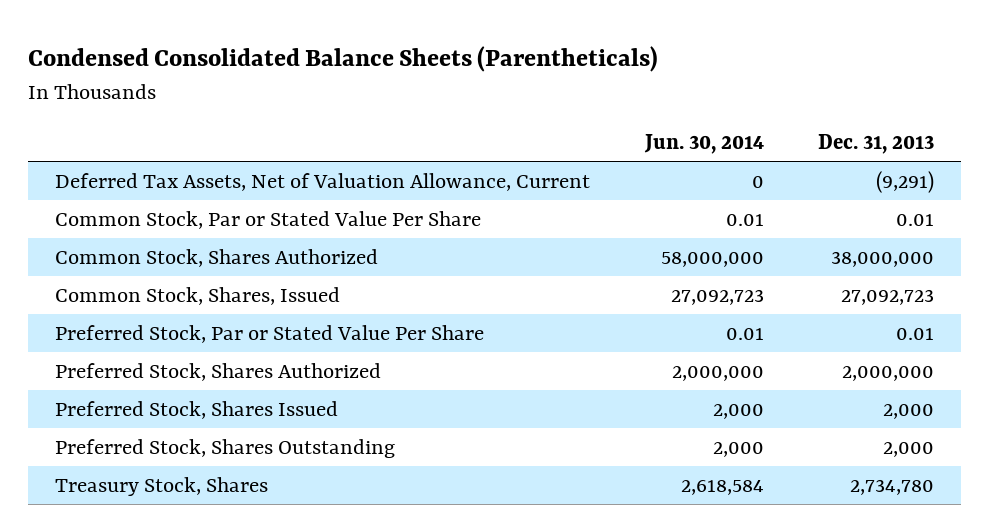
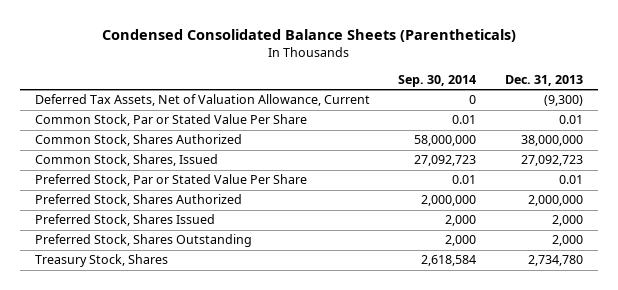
[643,133,764,154] Jun. 30, 2014 -> none
none -> [398,75,477,88] Sep. 30, 2014
[875,171,934,194] (9,291) -> [544,95,584,107] (9,300)

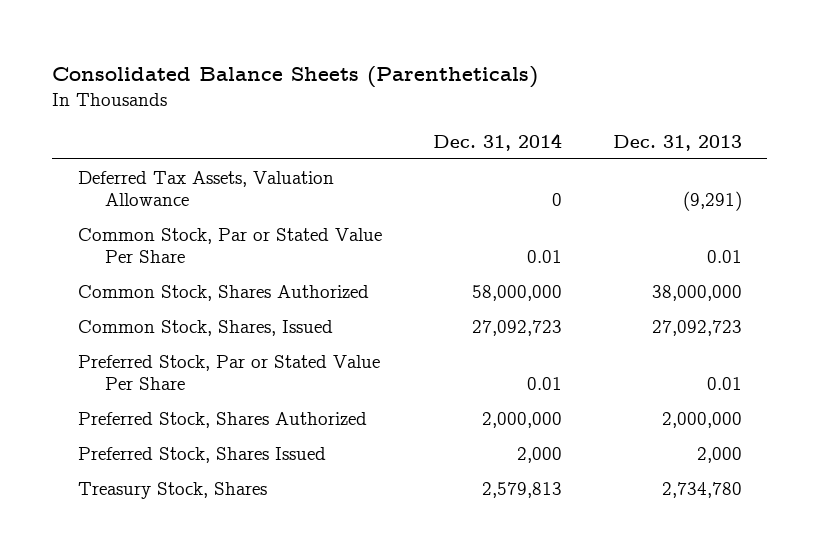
[101,28,516,42] Condensed Consolidated Balance Sheets (Parentheticals) -> [52,65,539,88] Consolidated Balance Sheets (Parentheticals)
[398,75,477,88] Sep. 30, 2014 -> none
none -> [432,132,562,151] Dec. 31, 2014
[34,94,370,107] Deferred Tax Assets, Net of Valuation Allowance, Current -> [77,170,334,206] Deferred Tax Assets, Valuation Allowance
[544,95,584,107] (9,300) -> [682,190,742,211] (9,291)
[34,234,252,248] Preferred Stock, Shares Outstanding -> none

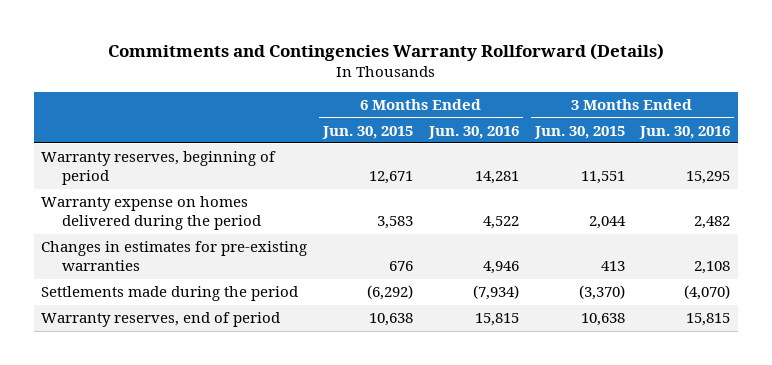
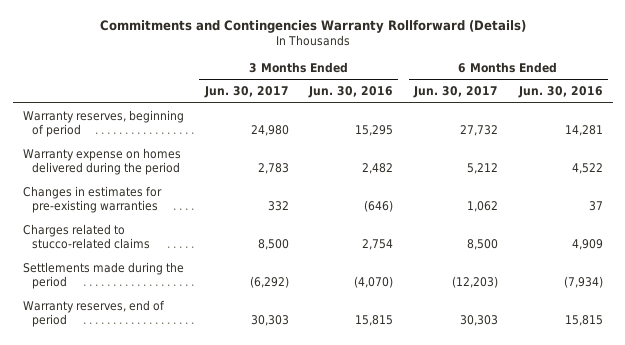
[322,125,414,139] Jun. 30, 2015 -> none
[533,125,625,139] Jun. 30, 2015 -> none
none -> [203,86,289,99] Jun. 30, 2017
none -> [412,86,498,99] Jun. 30, 2017
[482,261,519,275] 4,946 -> [588,201,603,212] 37
[694,261,731,275] 2,108 -> [364,200,394,213] (646)
none -> [22,223,150,250] Charges related to stucco-related claims

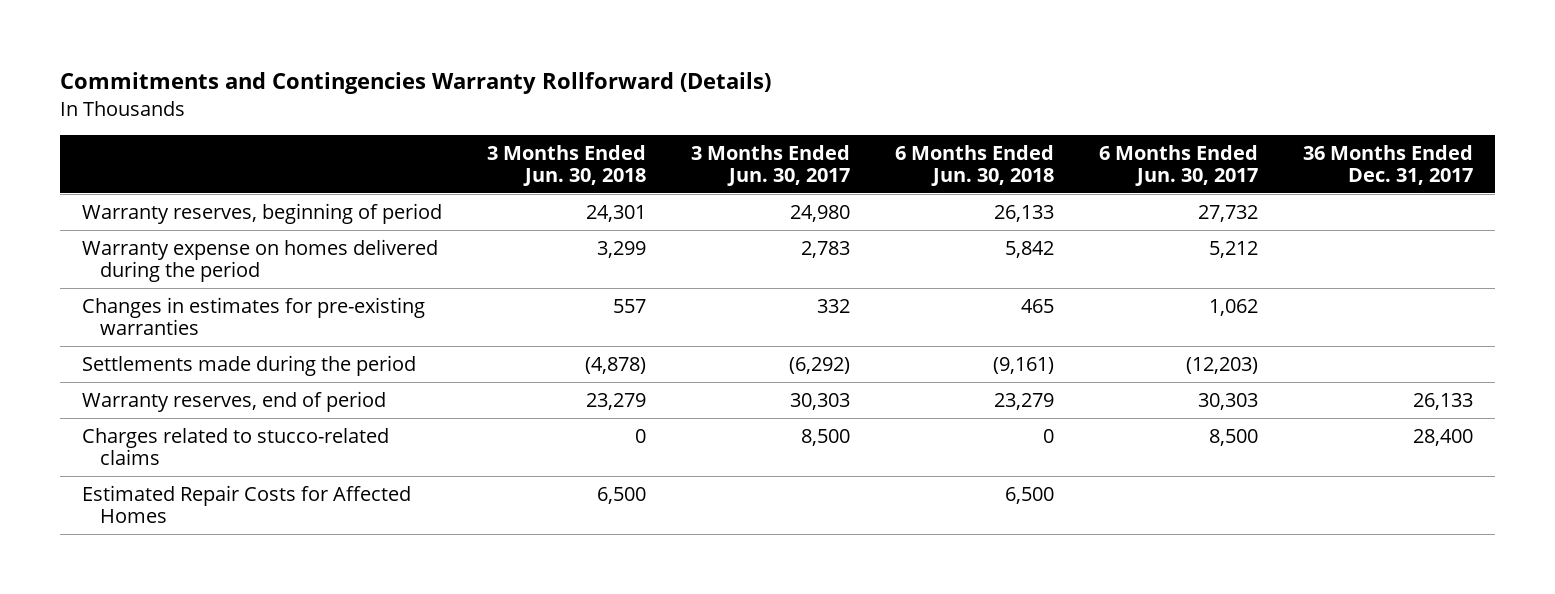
[308,86,394,99] Jun. 30, 2016 -> none
[517,86,603,99] Jun. 30, 2016 -> none
none -> [486,144,646,186] 3 Months Ended Jun. 30, 2018
none -> [894,144,1054,186] 6 Months Ended Jun. 30, 2018
none -> [1302,144,1473,185] 36 Months Ended Dec. 31, 2017
[22,223,150,250] Charges related to stucco-related claims -> [82,427,390,466] Charges related to stucco-related claims
none -> [82,484,412,524] Estimated Repair Costs for Affected Homes

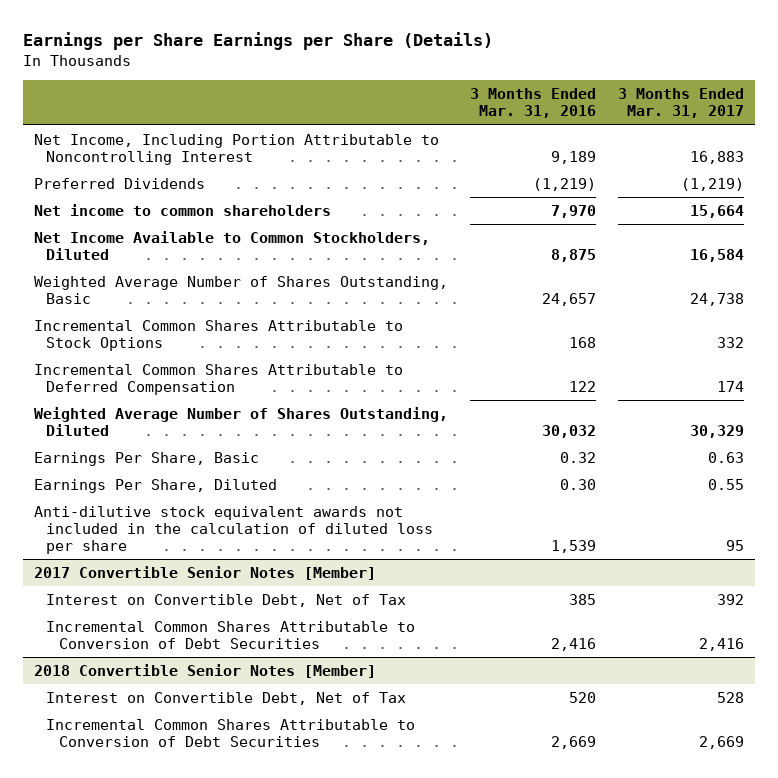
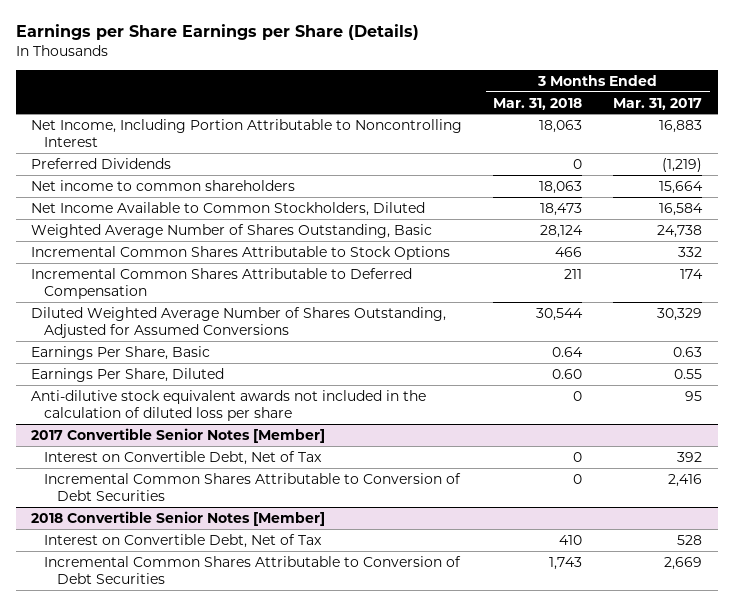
[469,88,596,119] 3 Months Ended Mar. 31, 2016 -> none
none -> [493,97,583,110] Mar. 31, 2018
[33,407,448,437] Weighted Average Number of Shares Outstanding, Diluted -> [31,306,447,338] Diluted Weighted Average Number of Shares Outstanding, Adjusted for Assumed Conversions

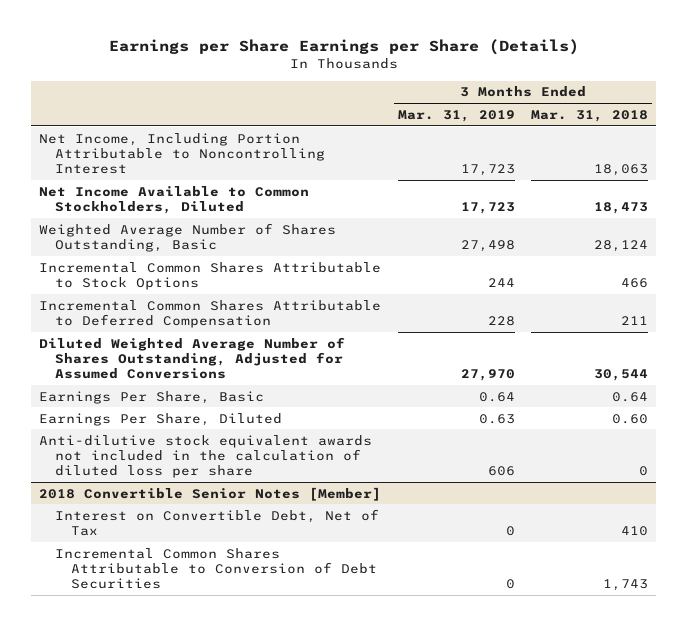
[613,97,703,110] Mar. 31, 2017 -> none
none -> [397,109,515,122] Mar. 31, 2019
[31,157,172,169] Preferred Dividends -> none
[31,179,296,191] Net income to common shareholders -> none
[31,427,326,443] 2017 Convertible Senior Notes [Member] -> none
[44,450,323,465] Interest on Convertible Debt, Net of Tax -> none
[44,472,462,501] Incremental Common Shares Attributable to Conversion of Debt Securities -> none

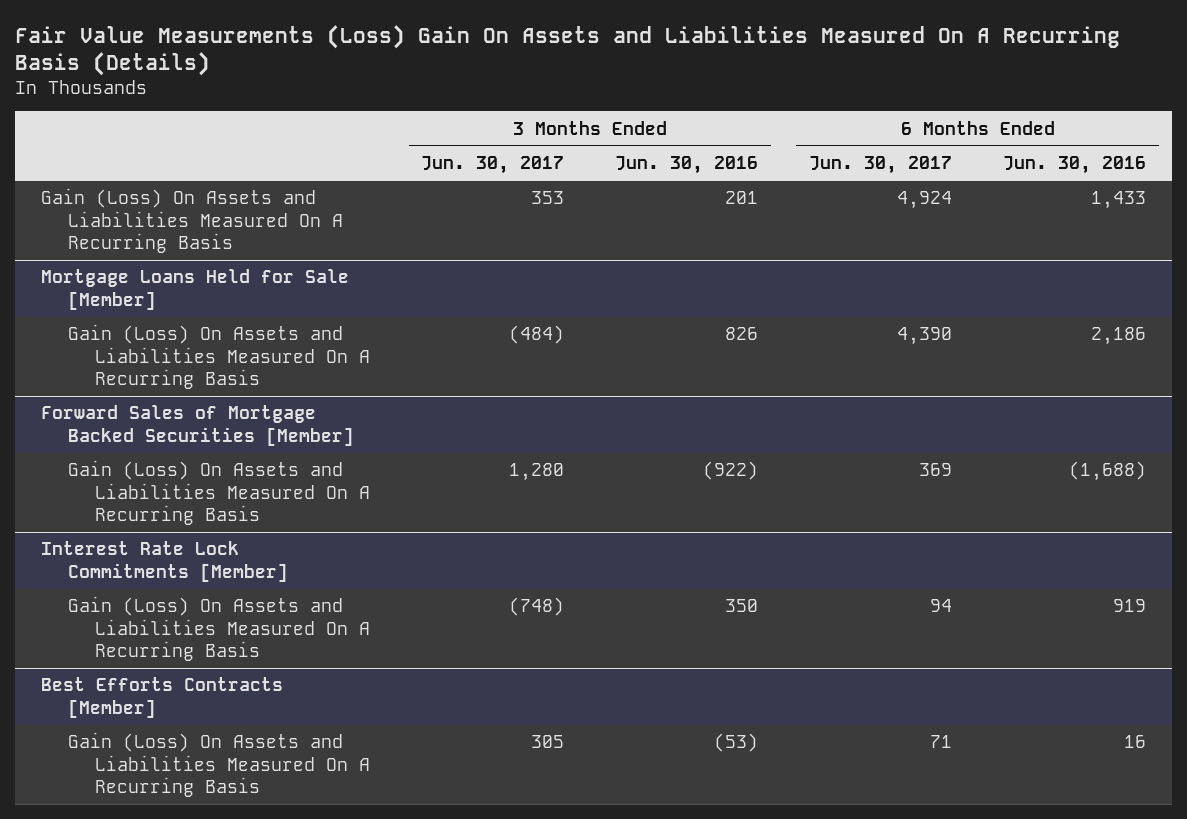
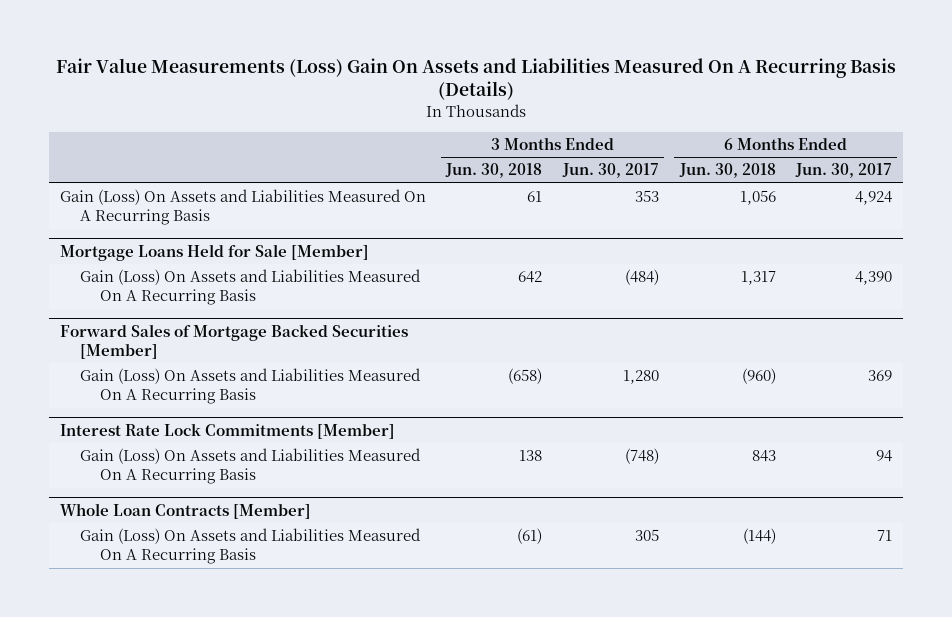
[615,156,759,175] Jun. 30, 2016 -> none
[1003,156,1147,175] Jun. 30, 2016 -> none
none -> [445,163,543,179] Jun. 30, 2018
none -> [678,163,776,179] Jun. 30, 2018
[40,677,283,718] Best Efforts Contracts [Member] -> [59,502,311,519] Whole Loan Contracts [Member]

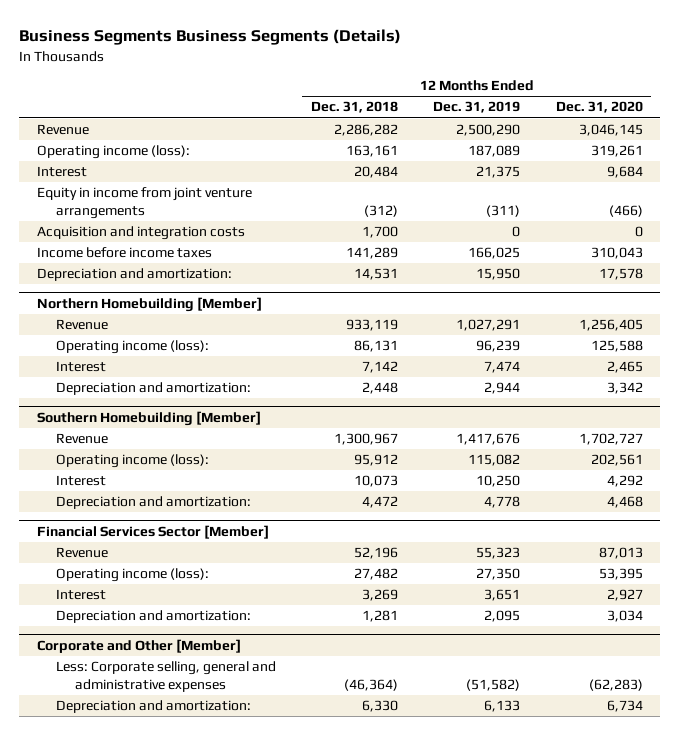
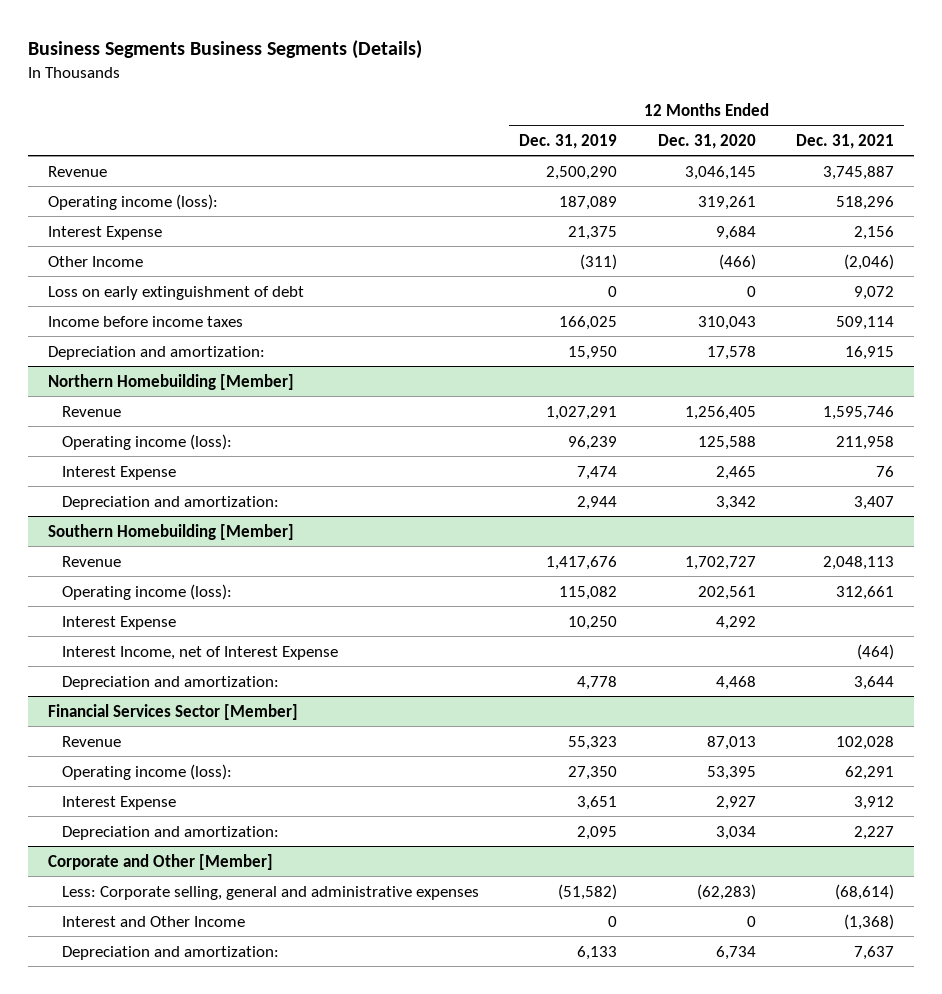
[311,101,399,114] Dec. 31, 2018 -> none
none -> [795,133,894,149] Dec. 31, 2021
[36,226,245,241] Acquisition and integration costs -> none
[36,166,87,178] Interest -> [48,225,163,240] Interest Expense
[36,187,252,219] Equity in income from joint venture arrangements -> [48,255,144,267] Other Income
none -> [48,285,305,300] Loss on early extinguishment of debt
[56,361,107,373] Interest -> [61,465,176,480] Interest Expense
[56,475,107,487] Interest -> [61,615,176,630] Interest Expense
none -> [61,645,338,660] Interest Income, net of Interest Expense
[56,589,107,601] Interest -> [61,795,176,810] Interest Expense
none -> [61,915,245,927] Interest and Other Income

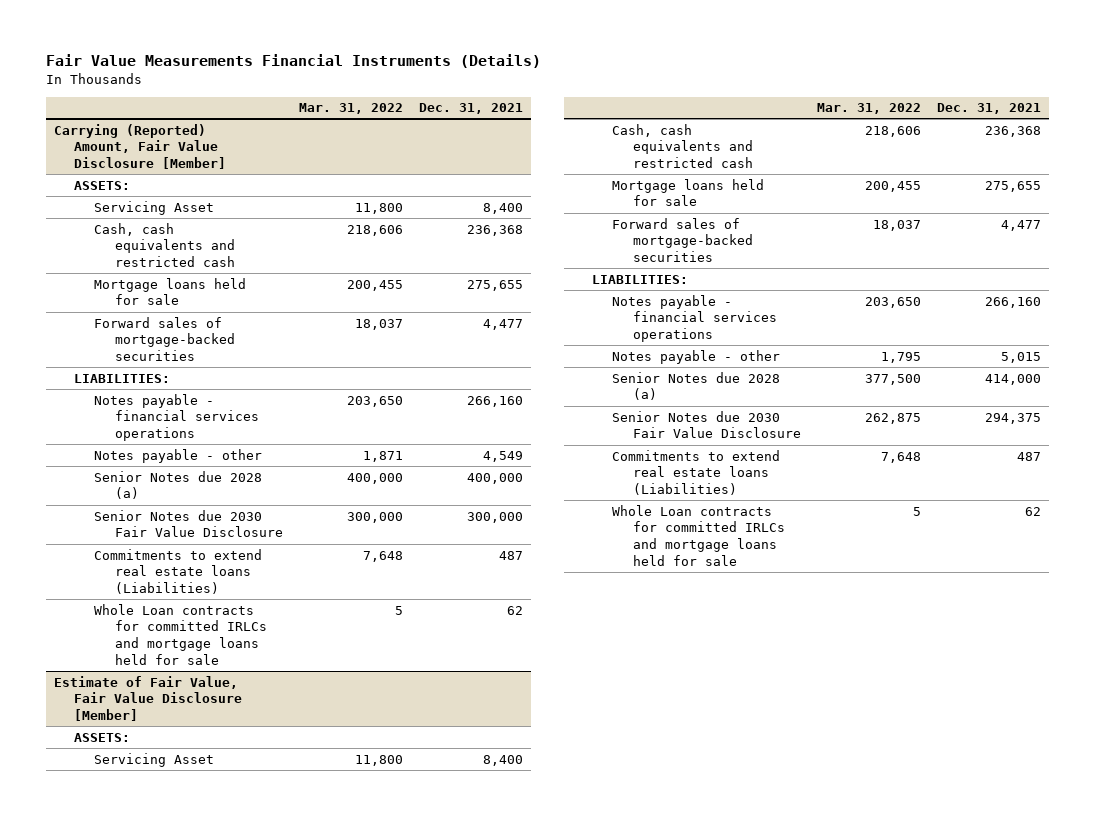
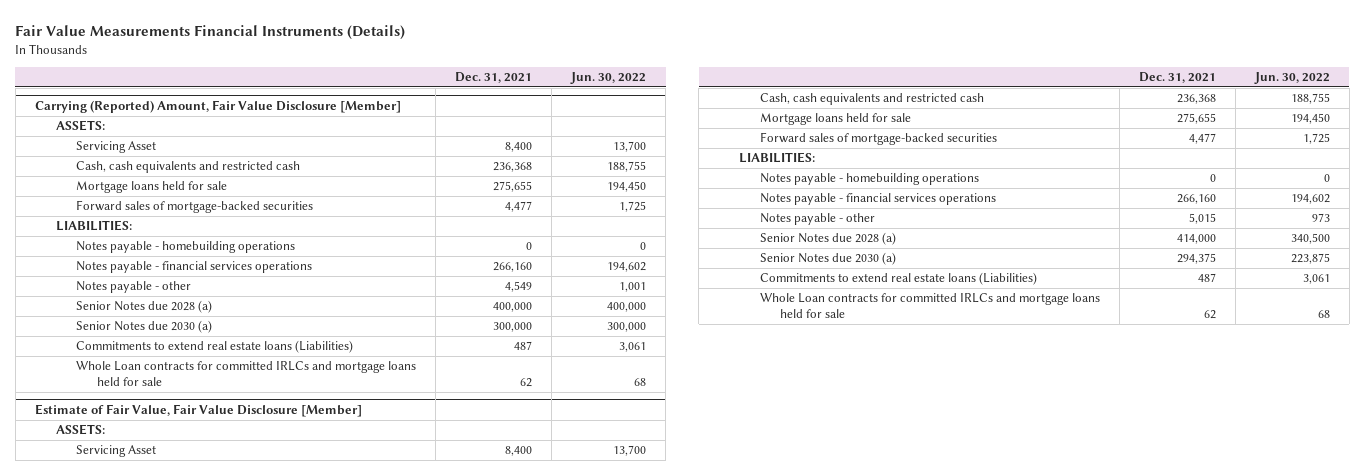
[298,103,403,115] Mar. 31, 2022 -> none
none -> [570,72,647,85] Jun. 30, 2022
none -> [76,241,296,254] Notes payable - homebuilding operations
[94,509,283,538] Senior Notes due 2030 Fair Value Disclosure -> [76,320,213,334] Senior Notes due 2030 (a)
none -> [759,173,979,186] Notes payable - homebuilding operations
[612,410,801,439] Senior Notes due 2030 Fair Value Disclosure -> [759,252,896,266] Senior Notes due 2030 (a)

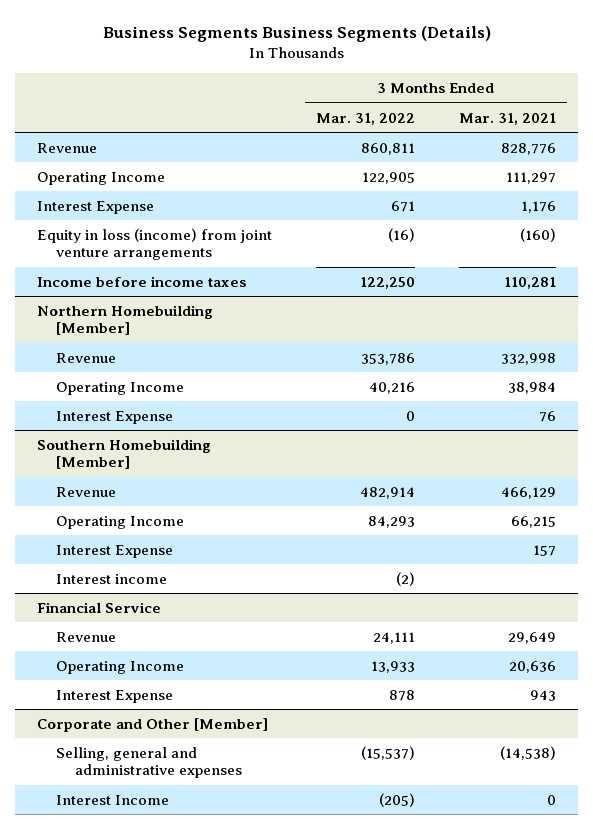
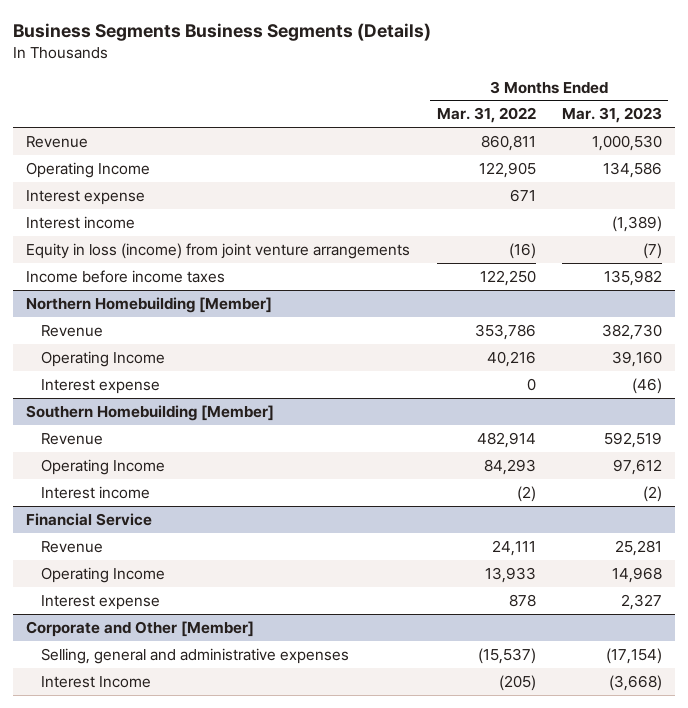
[459,112,557,125] Mar. 31, 2021 -> none
none -> [561,107,662,124] Mar. 31, 2023
[37,200,155,214] Interest Expense -> [26,189,146,205] Interest expense
none -> [26,215,136,229] Interest income
[56,410,174,424] Interest Expense -> [41,378,161,394] Interest expense
[56,544,174,558] Interest Expense -> none
[56,689,174,703] Interest Expense -> [41,594,161,610] Interest expense

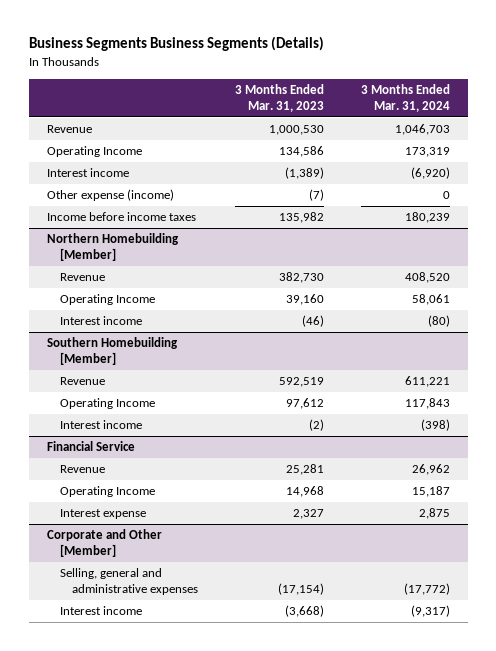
[436,107,536,124] Mar. 31, 2022 -> none
none -> [360,83,450,112] 3 Months Ended Mar. 31, 2024
[26,189,146,205] Interest expense -> none
[26,242,411,259] Equity in loss (income) from joint venture arrangements -> [46,189,174,202] Other expense (income)
[41,378,161,394] Interest expense -> none
none -> [59,316,142,326] Interest income
[41,675,152,688] Interest Income -> [59,606,142,616] Interest income

